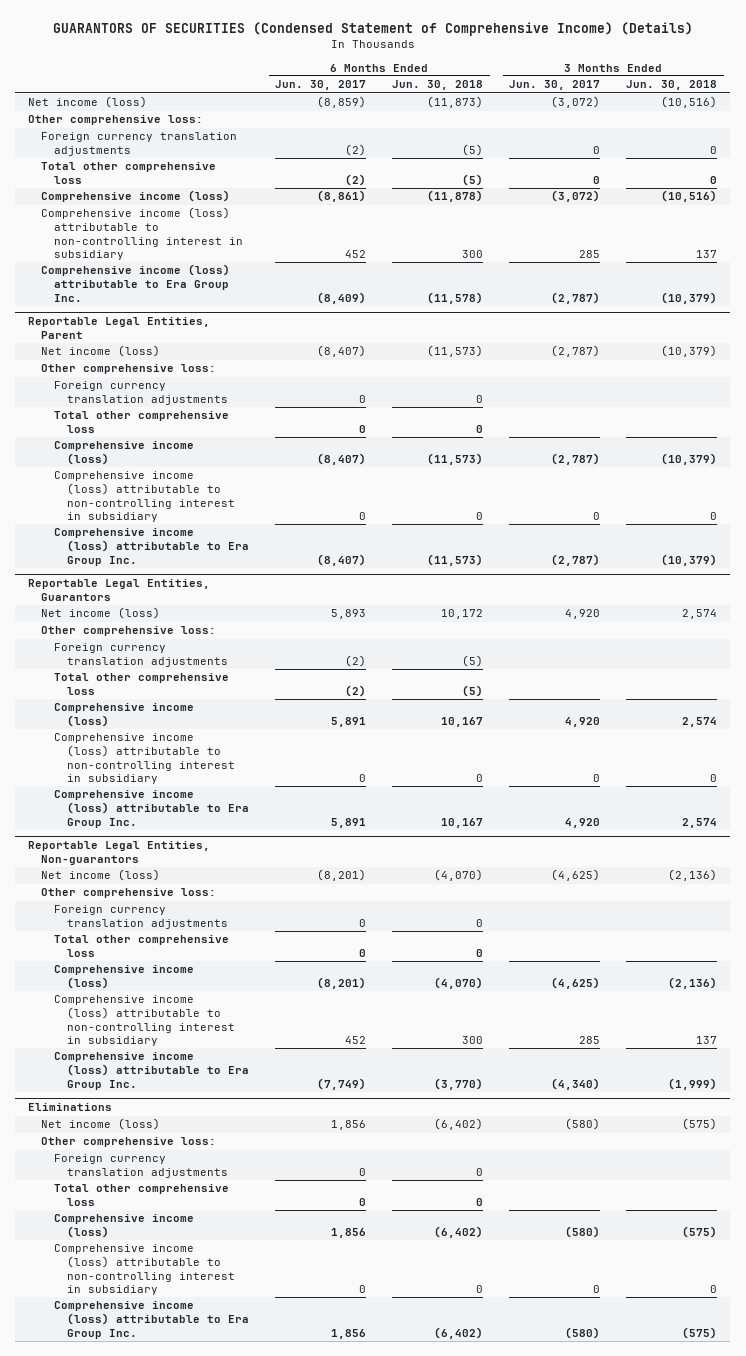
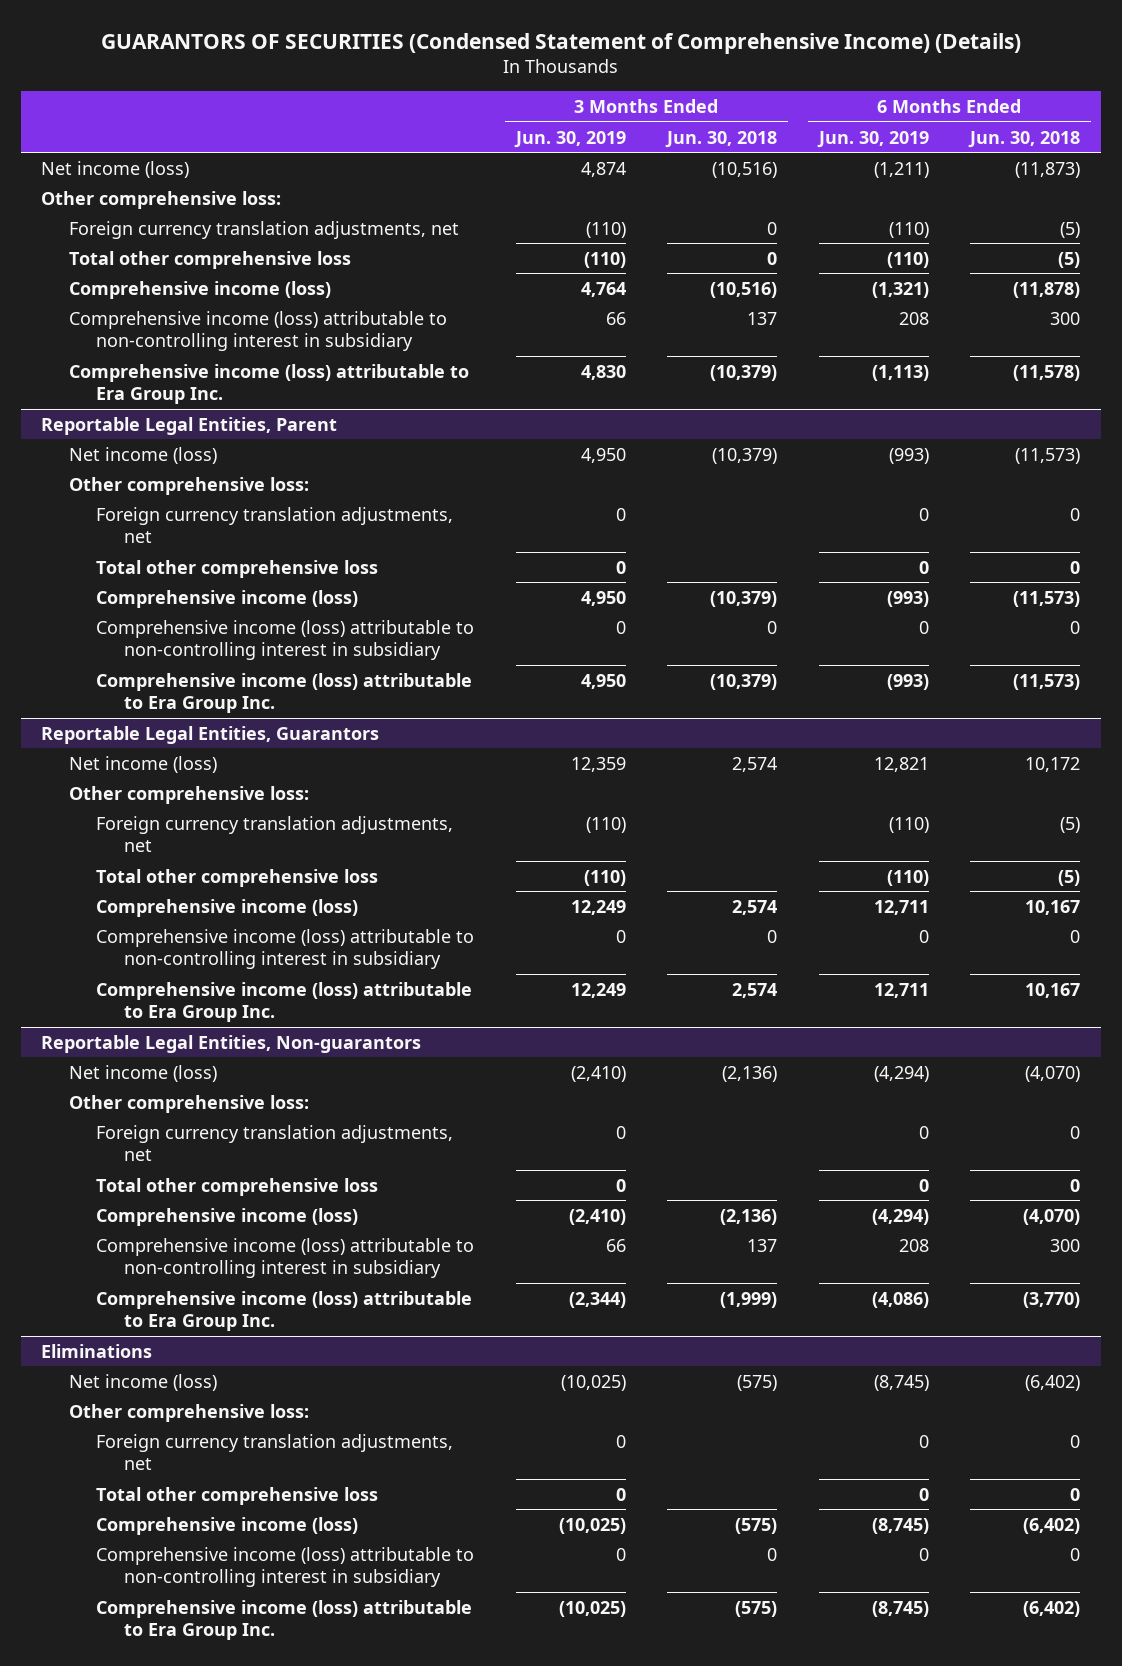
[275,80,367,91] Jun. 30, 2017 -> none
[509,80,601,91] Jun. 30, 2017 -> none
none -> [513,130,626,148] Jun. 30, 2019
none -> [816,130,929,148] Jun. 30, 2019
[41,132,238,157] Foreign currency translation adjustments -> [68,220,459,239] Foreign currency translation adjustments, net
[54,381,229,406] Foreign currency translation adjustments -> [96,506,454,544] Foreign currency translation adjustments, net
[54,643,229,668] Foreign currency translation adjustments -> [96,815,454,853] Foreign currency translation adjustments, net
[54,905,229,930] Foreign currency translation adjustments -> [96,1124,454,1162] Foreign currency translation adjustments, net
[54,1154,229,1179] Foreign currency translation adjustments -> [96,1433,454,1471] Foreign currency translation adjustments, net

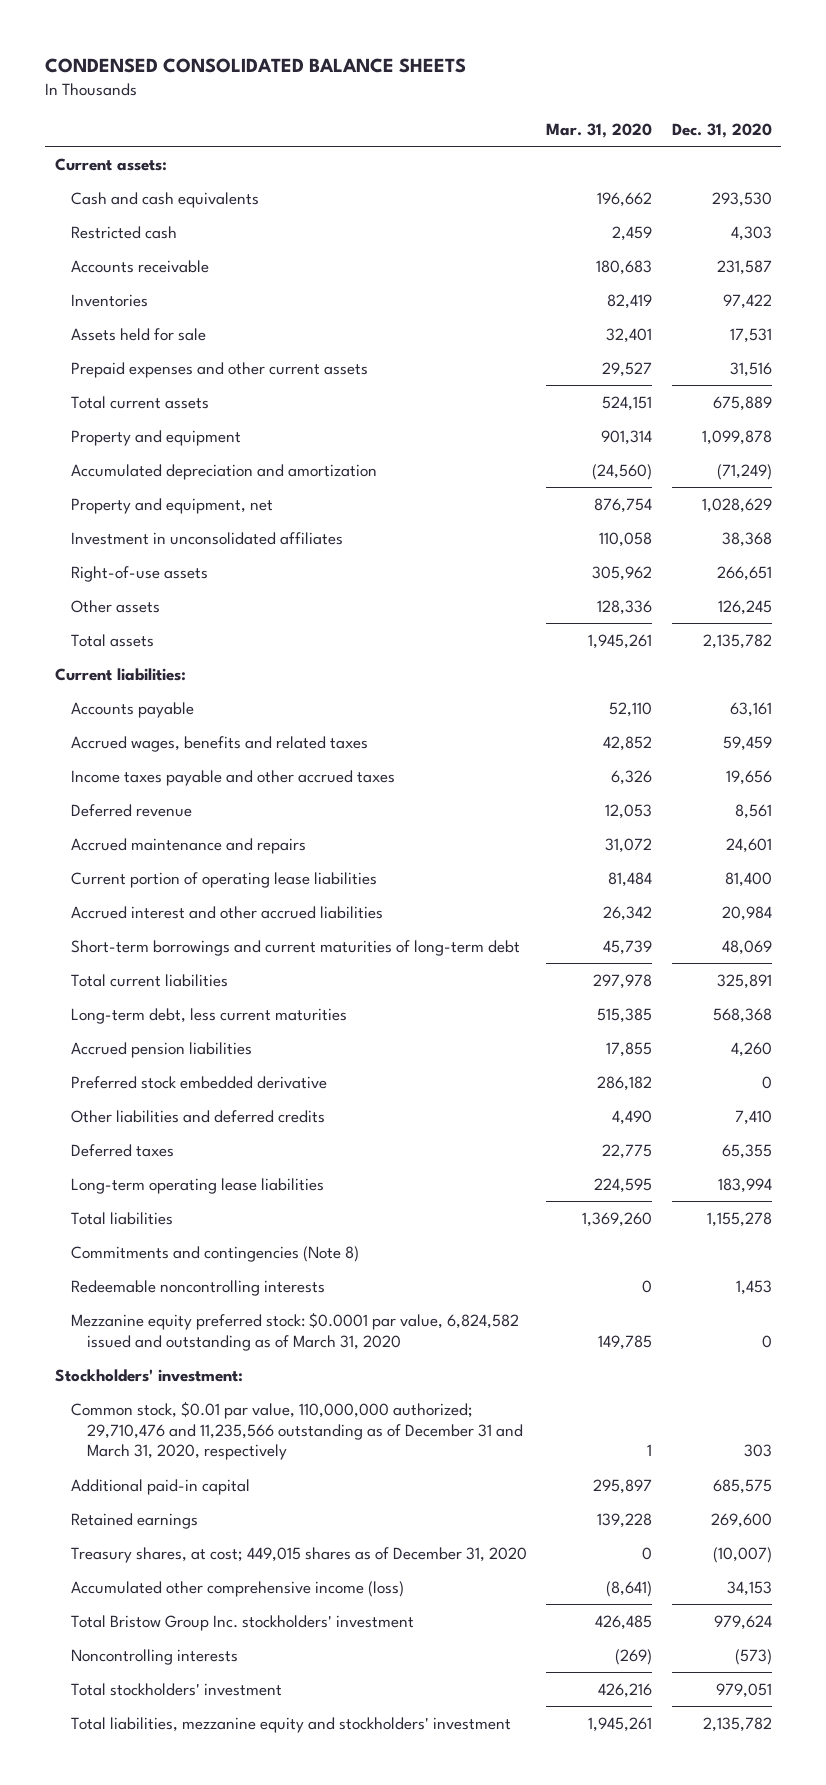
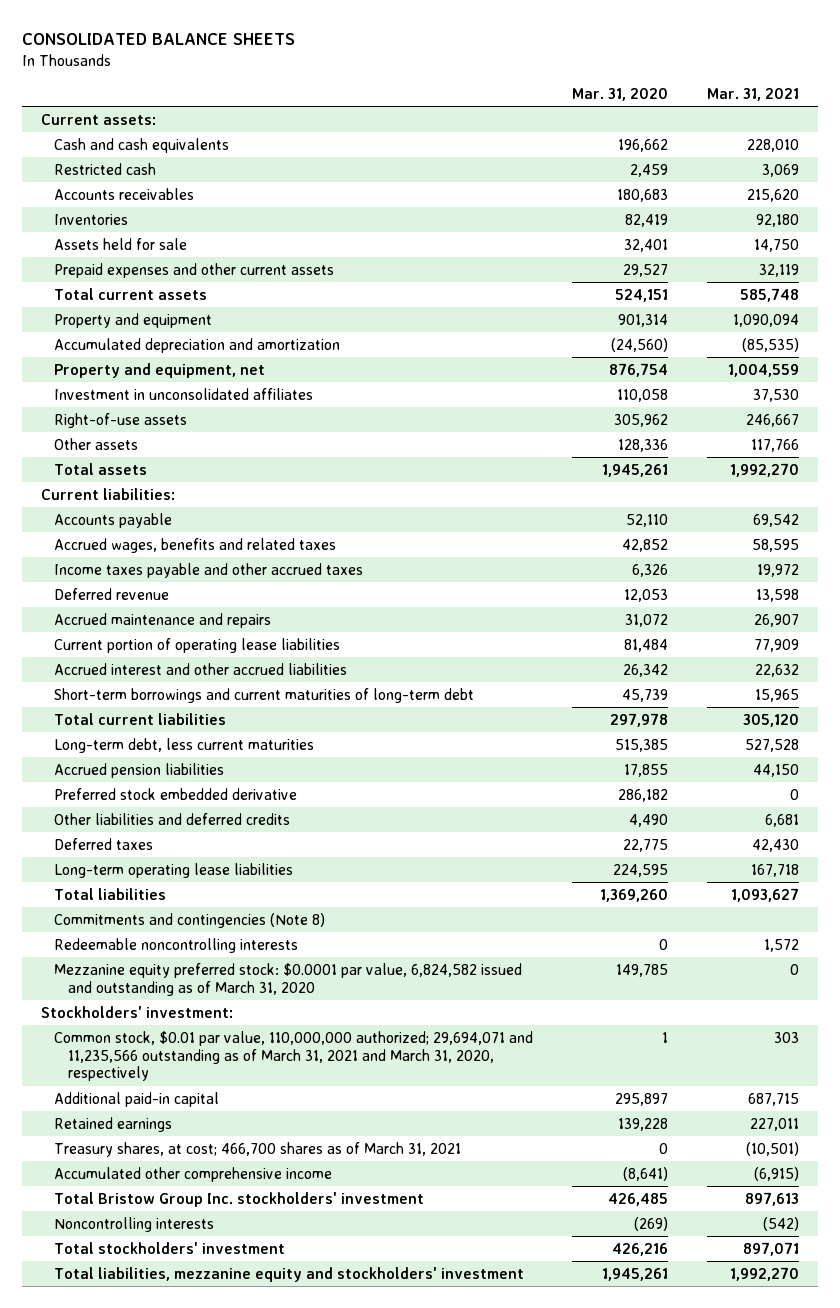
[44,57,466,73] CONDENSED CONSOLIDATED BALANCE SHEETS -> [21,33,295,46] CONSOLIDATED BALANCE SHEETS
[671,122,772,138] Dec. 31, 2020 -> none
none -> [706,88,799,102] Mar. 31, 2021
[70,259,209,273] Accounts receivable -> [54,187,195,200] Accounts receivables
[70,1400,524,1461] Common stock, $0.01 par value, 110,000,000 authorized; 29,710,476 and 11,235,566 outstanding as of December 31 and March 31, 2020, respectively -> [54,1030,534,1082] Common stock, $0.01 par value, 110,000,000 authorized; 29,694,071 and 11,235,566 outstanding as of March 31, 2021 and March 31, 2020, respectively
[70,1546,527,1563] Treasury shares, at cost; 449,015 shares as of December 31, 2020 -> [54,1141,462,1157] Treasury shares, at cost; 466,700 shares as of March 31, 2021
[70,1580,404,1597] Accumulated other comprehensive income (loss) -> [54,1166,333,1182] Accumulated other comprehensive income

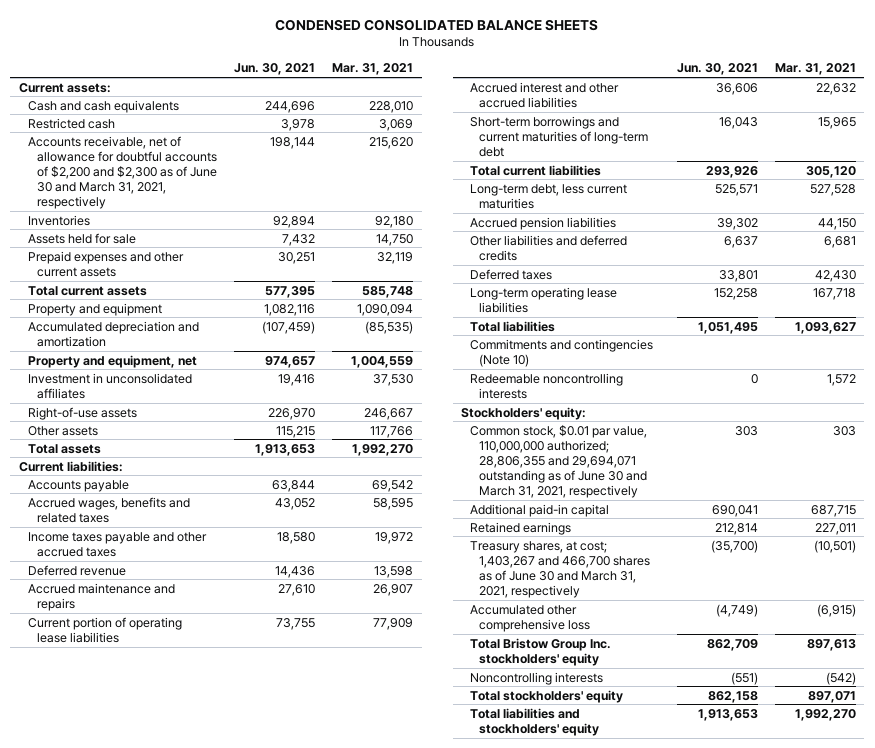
[21,33,295,46] CONSOLIDATED BALANCE SHEETS -> [275,18,599,31] CONDENSED CONSOLIDATED BALANCE SHEETS
[572,88,669,102] Mar. 31, 2020 -> none
none -> [234,63,316,76] Jun. 30, 2021
[54,187,195,200] Accounts receivables -> [27,135,217,210] Accounts receivable, net of allowance for doubtful accounts of $2,200 and $2,300 as of June 30 and March 31, 2021, respectively
[54,787,298,800] Preferred stock embedded derivative -> none
[54,912,326,928] Commitments and contingencies (Note 8) -> [470,338,654,367] Commitments and contingencies (Note 10)
[54,962,523,996] Mezzanine equity preferred stock: $0.0001 par value, 6,824,582 issued and outstanding as of March 31, 2020 -> none
[41,1005,234,1018] Stockholders' investment: -> [461,406,587,420] Stockholders' equity:
[54,1030,534,1082] Common stock, $0.01 par value, 110,000,000 authorized; 29,694,071 and 11,235,566 outstanding as of March 31, 2021 and March 31, 2020, respectively -> [470,424,648,499] Common stock, $0.01 par value, 110,000,000 authorized; 28,806,355 and 29,694,071 outstanding as of June 30 and March 31, 2021, respectively
[54,1141,462,1157] Treasury shares, at cost; 466,700 shares as of March 31, 2021 -> [470,540,651,598] Treasury shares, at cost; 1,403,267 and 466,700 shares as of June 30 and March 31, 2021, respectively
[54,1166,333,1182] Accumulated other comprehensive income -> [470,604,591,632] Accumulated other comprehensive loss
[54,1191,425,1207] Total Bristow Group Inc. stockholders' investment -> [470,637,612,666] Total Bristow Group Inc. stockholders' equity
[54,1241,286,1254] Total stockholders' investment -> [470,689,624,703] Total stockholders' equity
[54,1266,525,1282] Total liabilities, mezzanine equity and stockholders' investment -> [470,707,600,736] Total liabilities and stockholders' equity

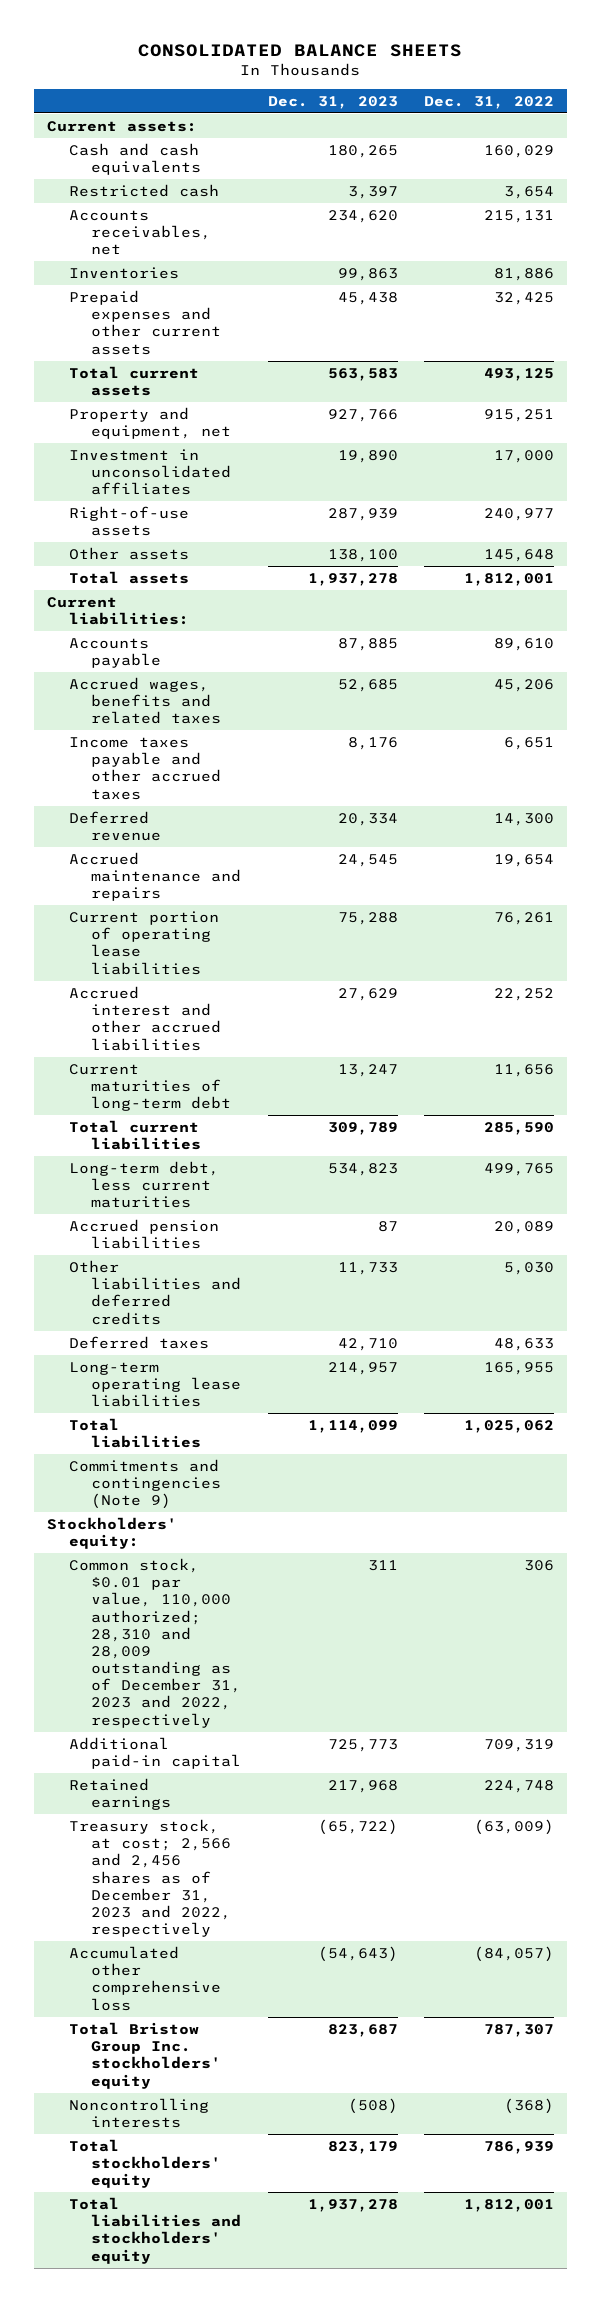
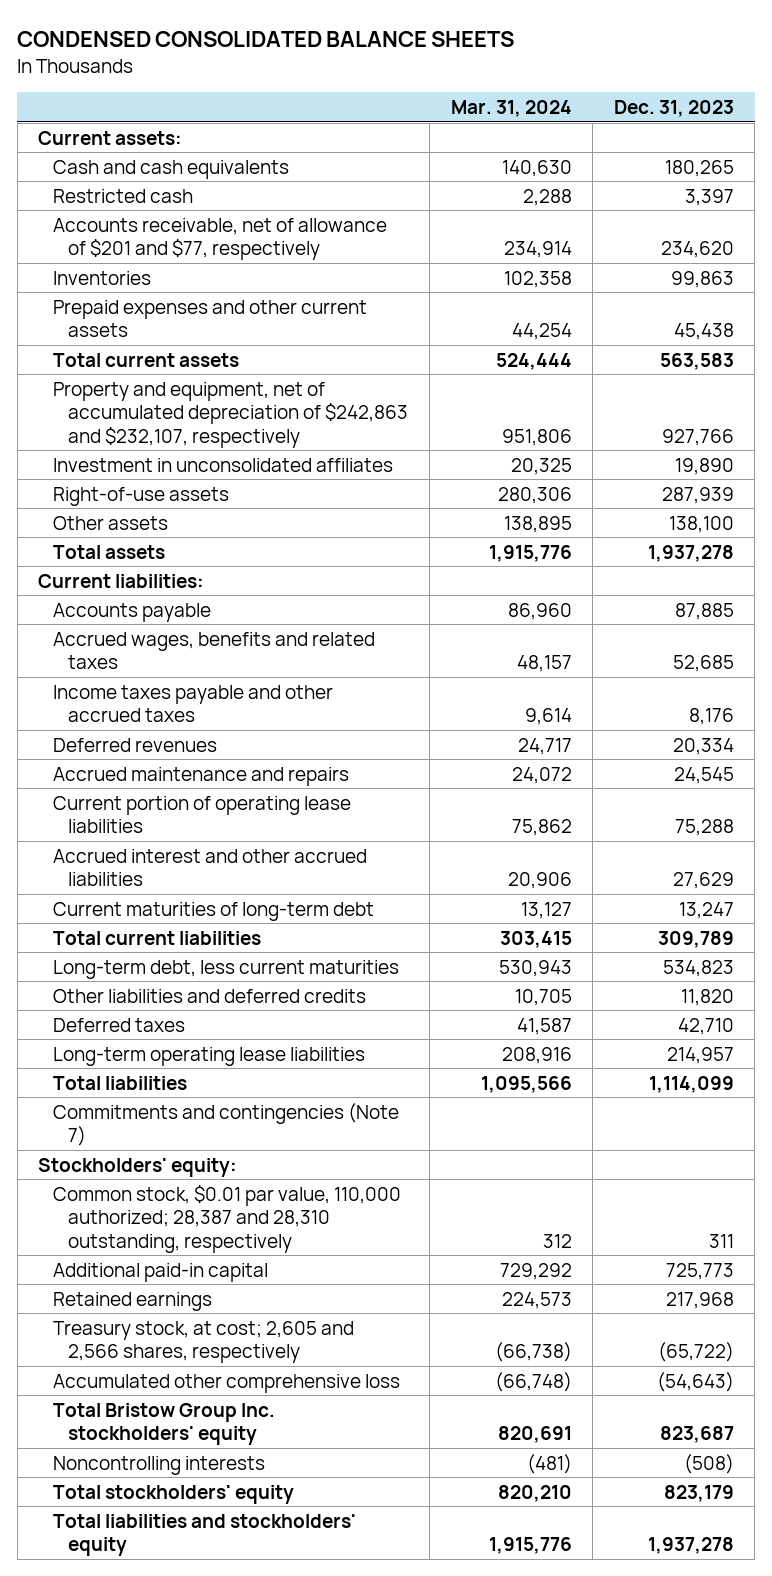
[138,43,463,57] CONSOLIDATED BALANCE SHEETS -> [17,31,515,48] CONDENSED CONSOLIDATED BALANCE SHEETS
[423,95,554,109] Dec. 31, 2022 -> none
none -> [450,99,572,117] Mar. 31, 2024
[68,210,212,256] Accounts receivables, net -> [53,217,388,261] Accounts receivable, net of allowance of $201 and $77, respectively
[68,407,232,440] Property and equipment, net -> [53,381,409,448] Property and equipment, net of accumulated depreciation of $242,863 and $232,107, respectively
[68,811,162,842] Deferred revenue -> [53,737,218,752] Deferred revenues
[68,1219,219,1250] Accrued pension liabilities -> none
[337,1262,398,1276] 11,733 -> [680,988,734,1006] 11,820
[68,1459,222,1510] Commitments and contingencies (Note 9) -> [53,1102,400,1147] Commitments and contingencies (Note 7)
[68,1558,242,1728] Common stock, $0.01 par value, 110,000 authorized; 28,310 and 28,009 outstanding as of December 31, 2023 and 2022, respectively -> [53,1184,402,1253] Common stock, $0.01 par value, 110,000 authorized; 28,387 and 28,310 outstanding, respectively
[68,1819,232,1938] Treasury stock, at cost; 2,566 and 2,456 shares as of December 31, 2023 and 2022, respectively -> [53,1320,355,1364] Treasury stock, at cost; 2,605 and 2,566 shares, respectively

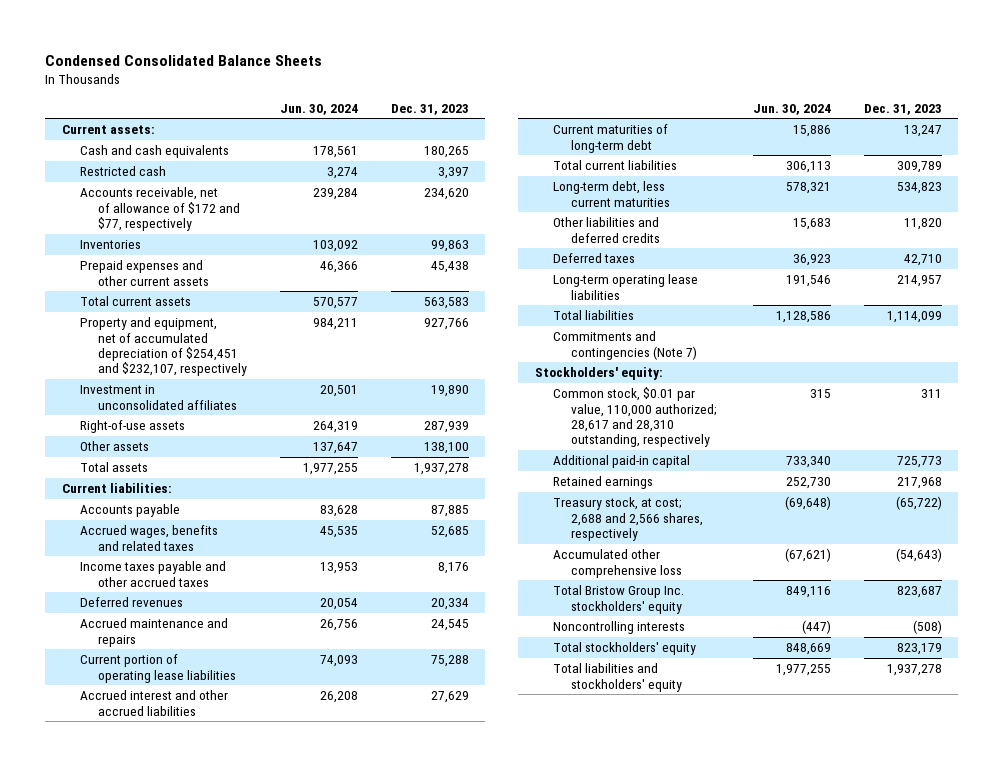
[17,31,515,48] CONDENSED CONSOLIDATED BALANCE SHEETS -> [45,55,323,67] Condensed Consolidated Balance Sheets
[450,99,572,117] Mar. 31, 2024 -> none
none -> [279,103,358,115] Jun. 30, 2024
[53,217,388,261] Accounts receivable, net of allowance of $201 and $77, respectively -> [79,187,241,231] Accounts receivable, net of allowance of $172 and $77, respectively
[53,381,409,448] Property and equipment, net of accumulated depreciation of $242,863 and $232,107, respectively -> [79,317,248,377] Property and equipment, net of accumulated depreciation of $254,451 and $232,107, respectively
[53,1184,402,1253] Common stock, $0.01 par value, 110,000 authorized; 28,387 and 28,310 outstanding, respectively -> [553,387,718,448] Common stock, $0.01 par value, 110,000 authorized; 28,617 and 28,310 outstanding, respectively
[53,1320,355,1364] Treasury stock, at cost; 2,605 and 2,566 shares, respectively -> [553,497,704,541] Treasury stock, at cost; 2,688 and 2,566 shares, respectively

